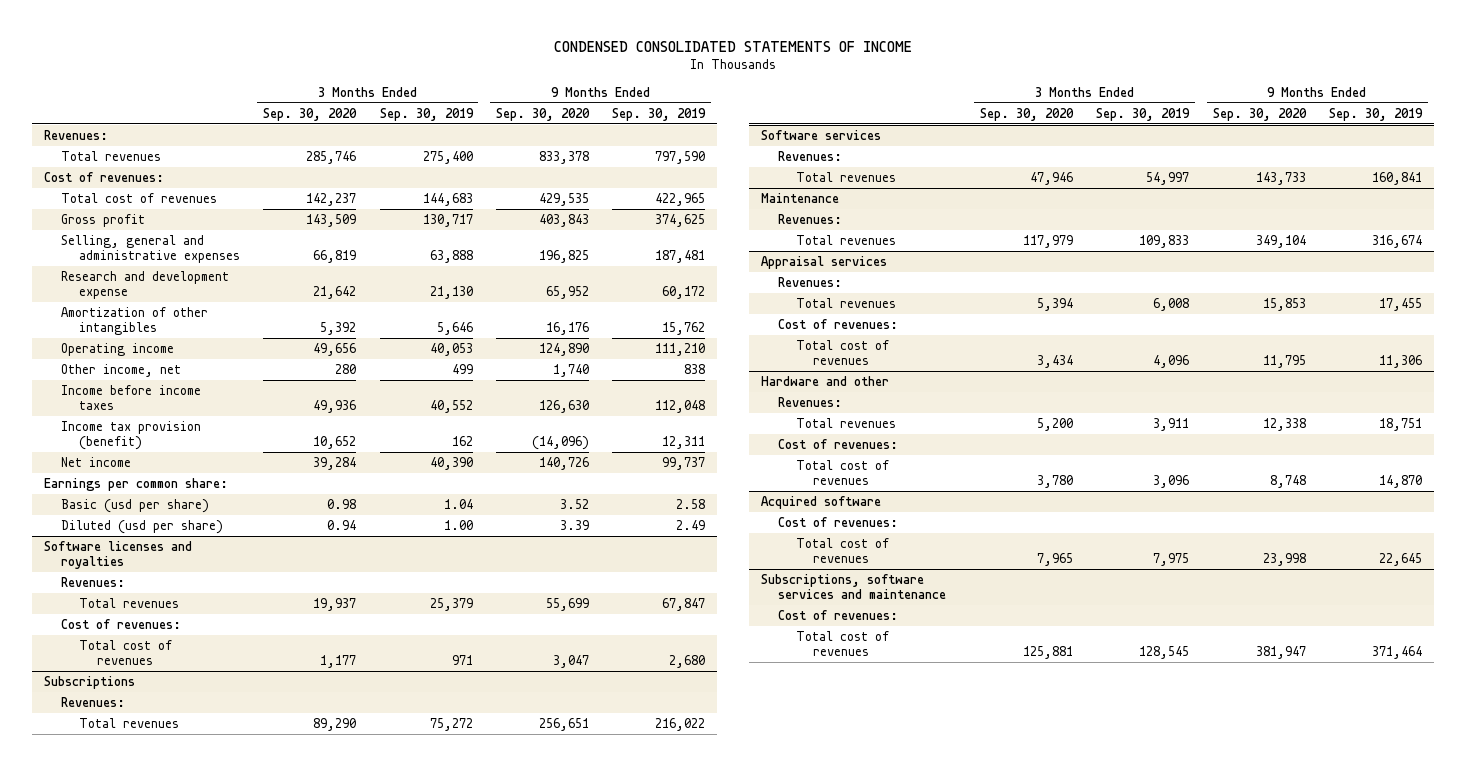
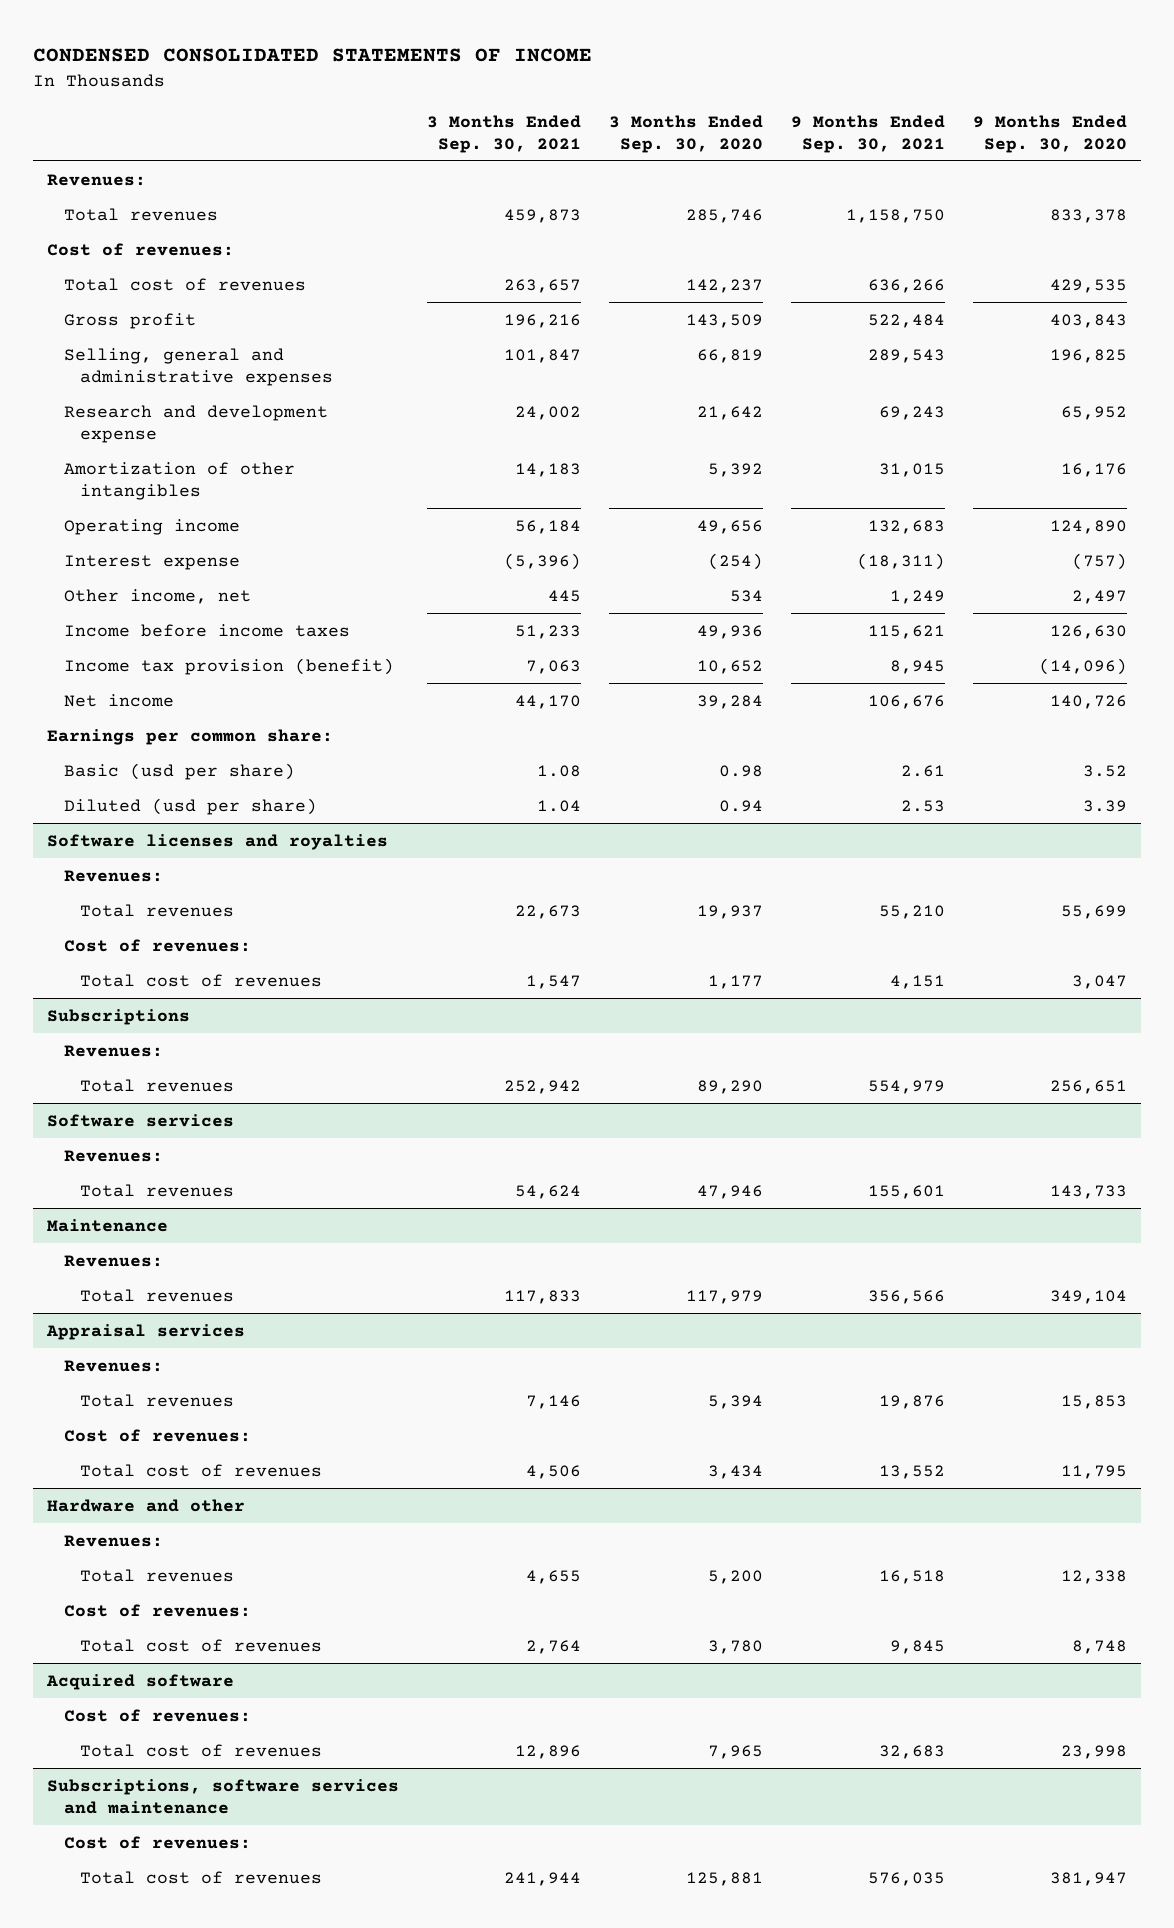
[379,107,474,121] Sep. 30, 2019 -> none
[612,107,707,121] Sep. 30, 2019 -> none
none -> [427,114,582,153] 3 Months Ended Sep. 30, 2021
none -> [791,114,946,153] 9 Months Ended Sep. 30, 2021
none -> [63,554,240,570] Interest expense
[335,363,357,374] 280 -> [730,589,764,602] 534
[552,363,589,377] 1,740 -> [1072,589,1128,604] 2,497

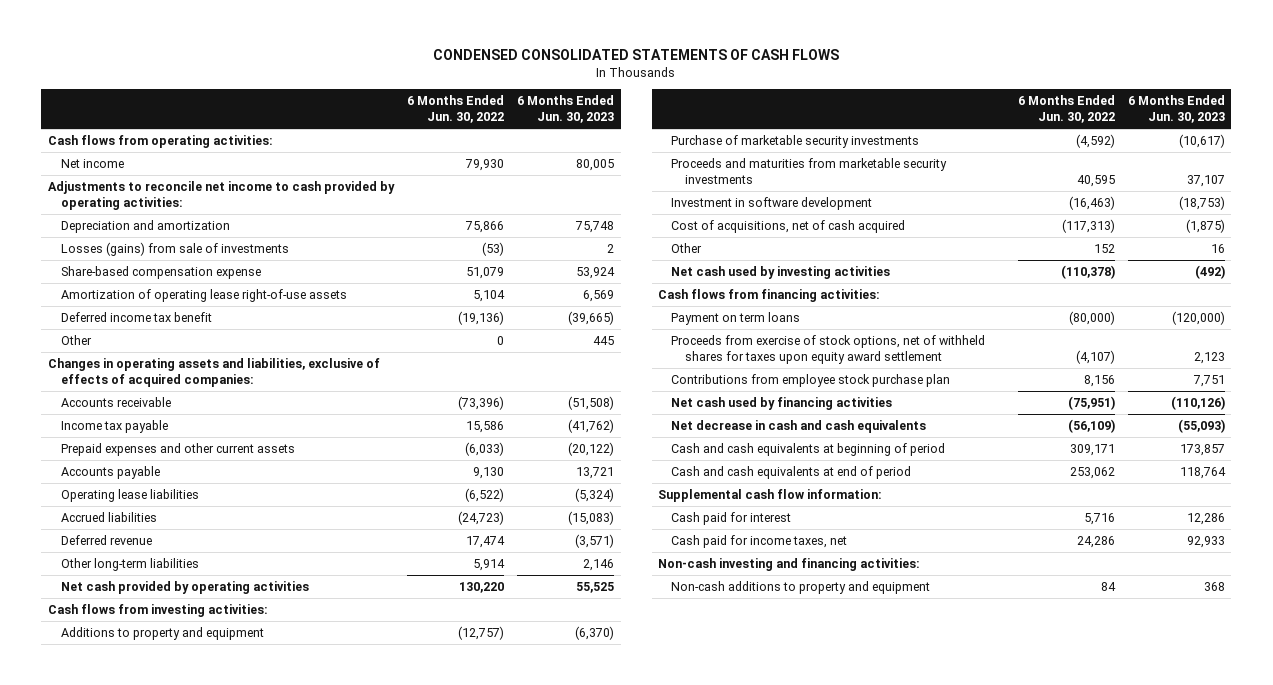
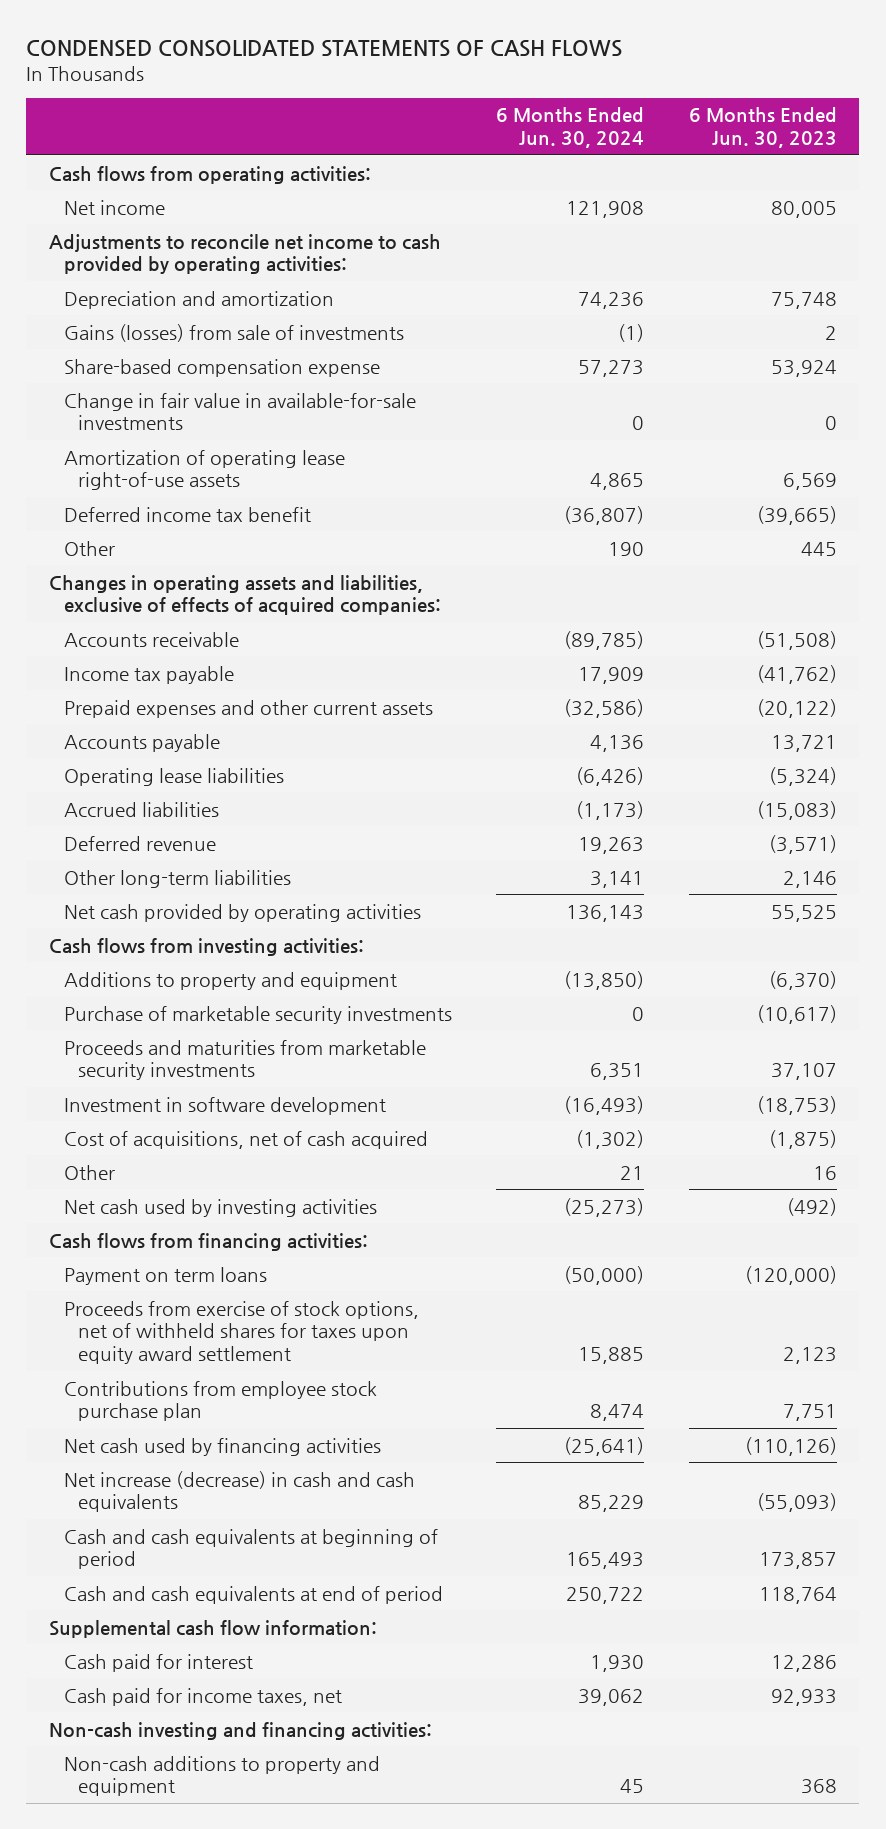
[407,95,505,123] 6 Months Ended Jun. 30, 2022 -> none
none -> [496,107,645,149] 6 Months Ended Jun. 30, 2024
[61,242,290,257] Losses (gains) from sale of investments -> [63,323,404,342] Gains (losses) from sale of investments
none -> [63,392,416,431] Change in fair value in available-for-sale investments
[671,420,927,434] Net decrease in cash and cash equivalents -> [63,1470,415,1513] Net increase (decrease) in cash and cash equivalents

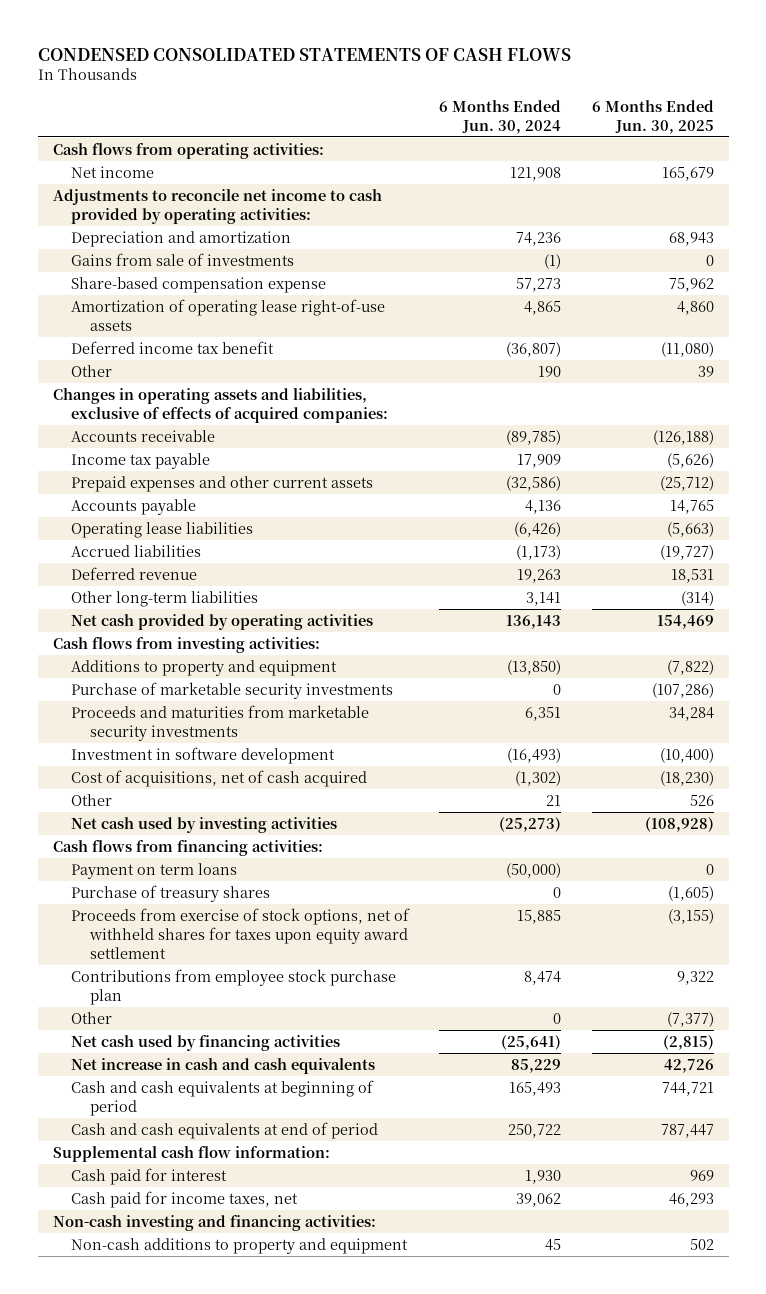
[688,107,837,149] 6 Months Ended Jun. 30, 2023 -> none
none -> [591,99,714,134] 6 Months Ended Jun. 30, 2025
[63,323,404,342] Gains (losses) from sale of investments -> [71,252,295,266] Gains from sale of investments
[63,392,416,431] Change in fair value in available-for-sale investments -> none
none -> [71,884,271,902] Purchase of treasury shares
none -> [71,1011,113,1024] Other
[63,1470,415,1513] Net increase (decrease) in cash and cash equivalents -> [71,1057,376,1074] Net increase in cash and cash equivalents

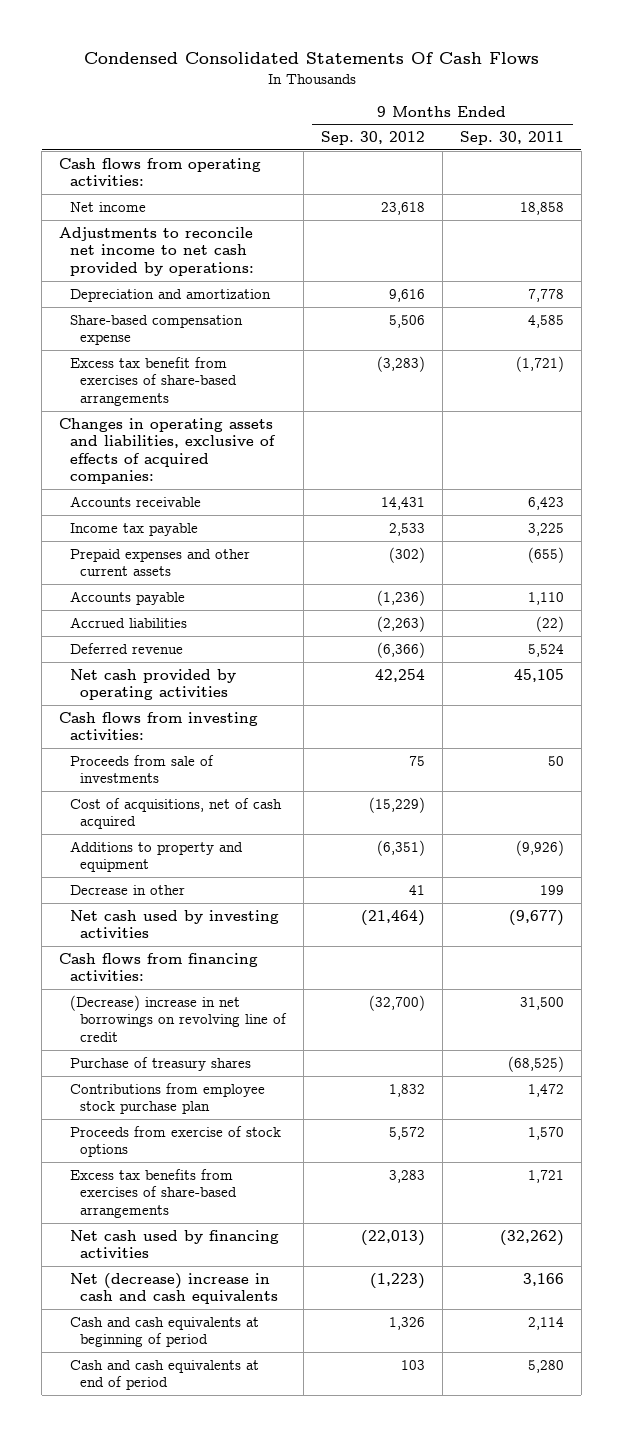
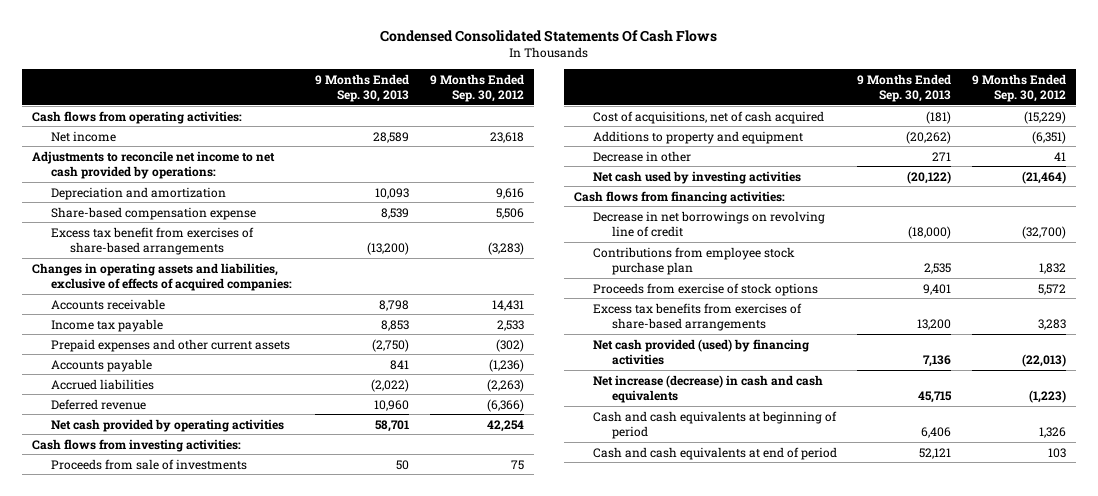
[459,131,564,146] Sep. 30, 2011 -> none
none -> [315,73,410,103] 9 Months Ended Sep. 30, 2013
[69,1056,251,1071] Purchase of treasury shares -> none
[69,994,288,1042] (Decrease) increase in net borrowings on revolving line of credit -> [593,210,826,237] Decrease in net borrowings on revolving line of credit
[69,1229,279,1259] Net cash used by financing activities -> [593,338,810,365] Net cash provided (used) by financing activities
[69,1272,279,1305] Net (decrease) increase in cash and cash equivalents -> [593,374,824,403] Net increase (decrease) in cash and cash equivalents

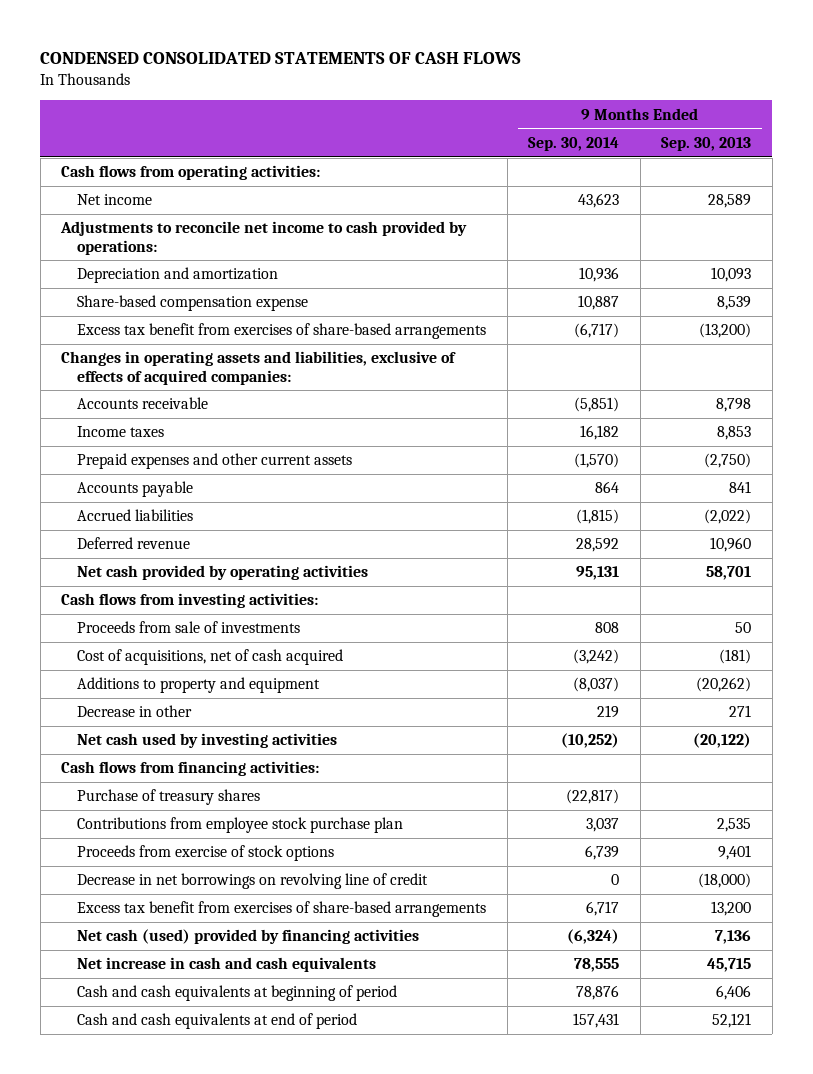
[379,29,717,42] Condensed Consolidated Statements Of Cash Flows -> [40,52,522,65] CONDENSED CONSOLIDATED STATEMENTS OF CASH FLOWS
[429,73,524,103] 9 Months Ended Sep. 30, 2012 -> none
none -> [528,136,620,151] Sep. 30, 2014
[32,150,276,179] Adjustments to reconcile net income to net cash provided by operations: -> [60,221,468,255] Adjustments to reconcile net income to cash provided by operations:
[51,318,164,332] Income tax payable -> [77,426,165,438] Income taxes
none -> [77,789,261,806] Purchase of treasury shares
[593,210,826,237] Decrease in net borrowings on revolving line of credit -> [77,873,429,890] Decrease in net borrowings on revolving line of credit
[593,302,803,331] Excess tax benefits from exercises of share-based arrangements -> [77,901,487,918] Excess tax benefit from exercises of share-based arrangements
[593,338,810,365] Net cash provided (used) by financing activities -> [77,929,420,945] Net cash (used) provided by financing activities
[593,374,824,403] Net increase (decrease) in cash and cash equivalents -> [77,957,377,973] Net increase in cash and cash equivalents

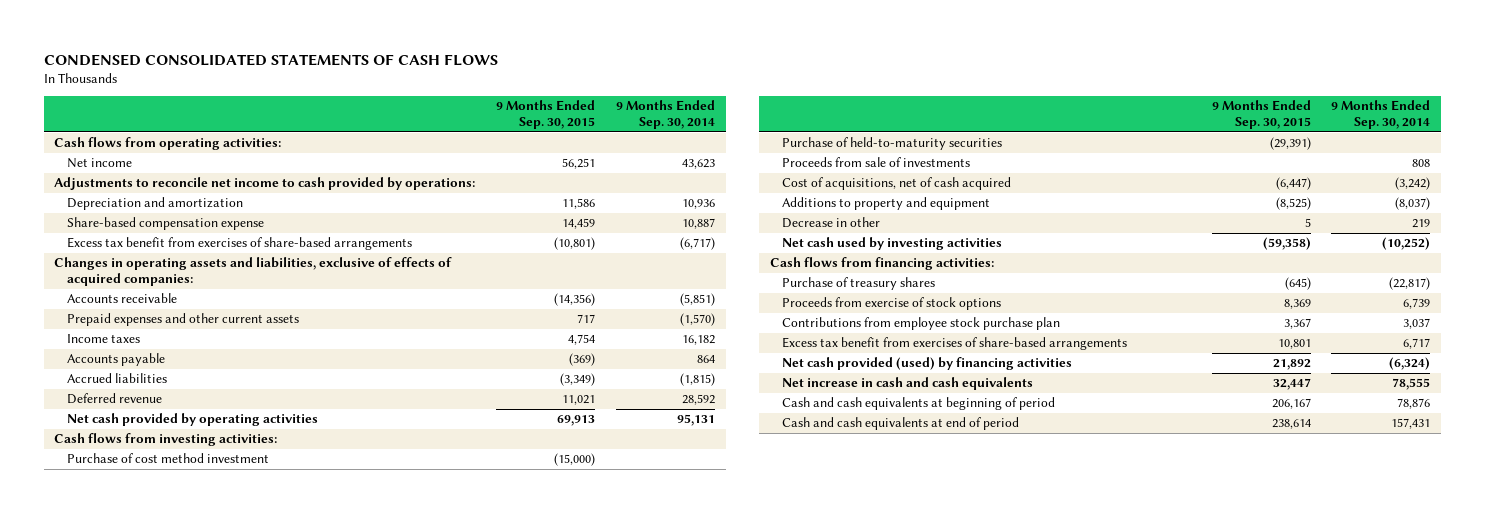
[661,136,752,151] Sep. 30, 2013 -> none
none -> [496,100,596,130] 9 Months Ended Sep. 30, 2015
[77,426,165,438] Income taxes -> [66,334,140,344] Income taxes
none -> [66,453,269,464] Purchase of cost method investment
none -> [781,137,1002,151] Purchase of held-to-maturity securities
[77,873,429,890] Decrease in net borrowings on revolving line of credit -> none
[77,817,404,834] Contributions from employee stock purchase plan -> [781,317,1060,331] Contributions from employee stock purchase plan
[77,929,420,945] Net cash (used) provided by financing activities -> [781,357,1072,371] Net cash provided (used) by financing activities

